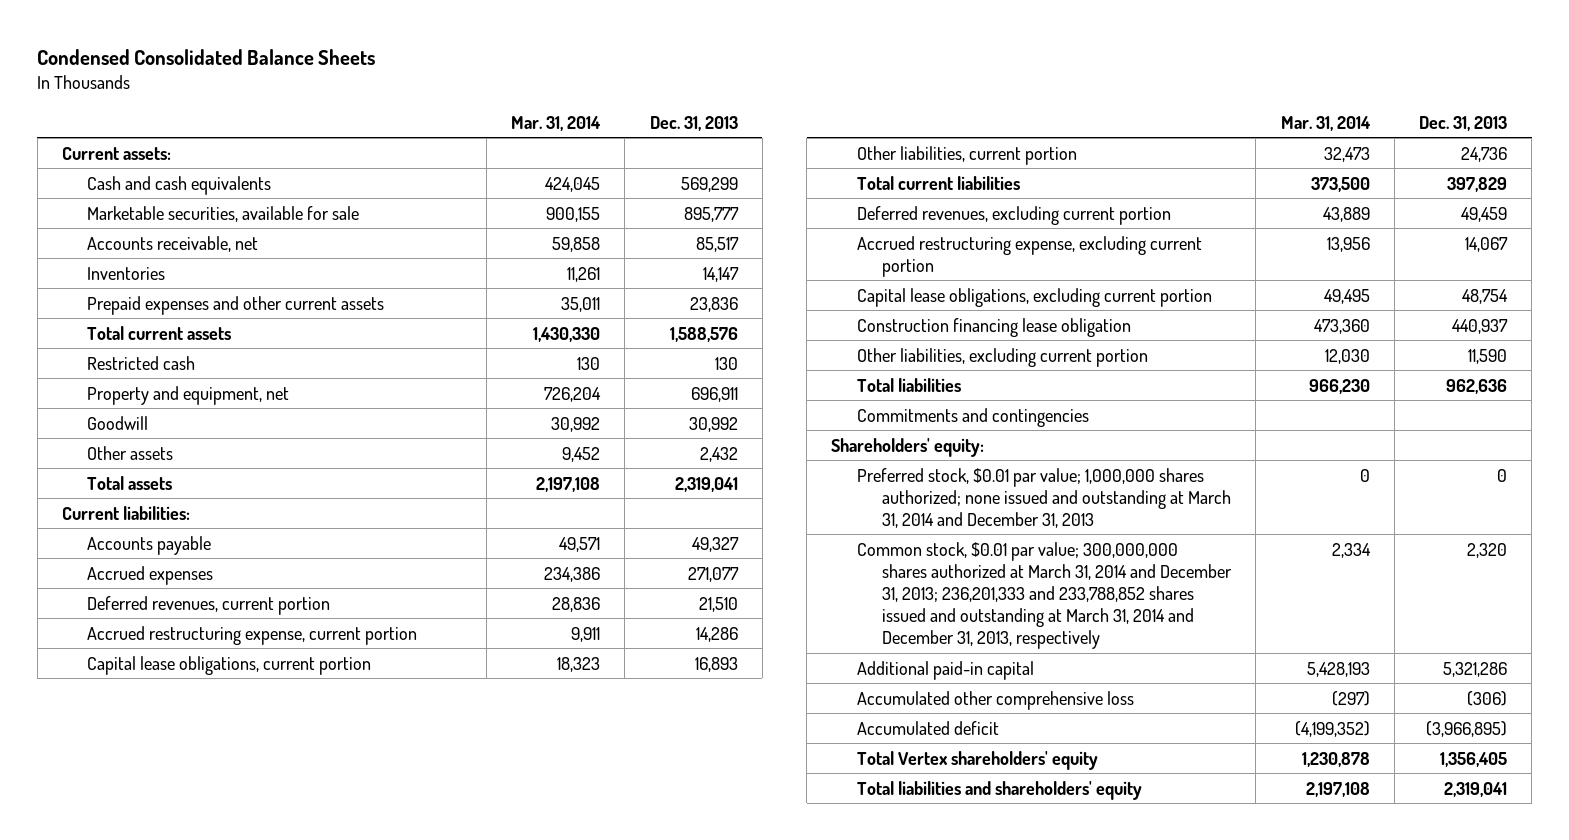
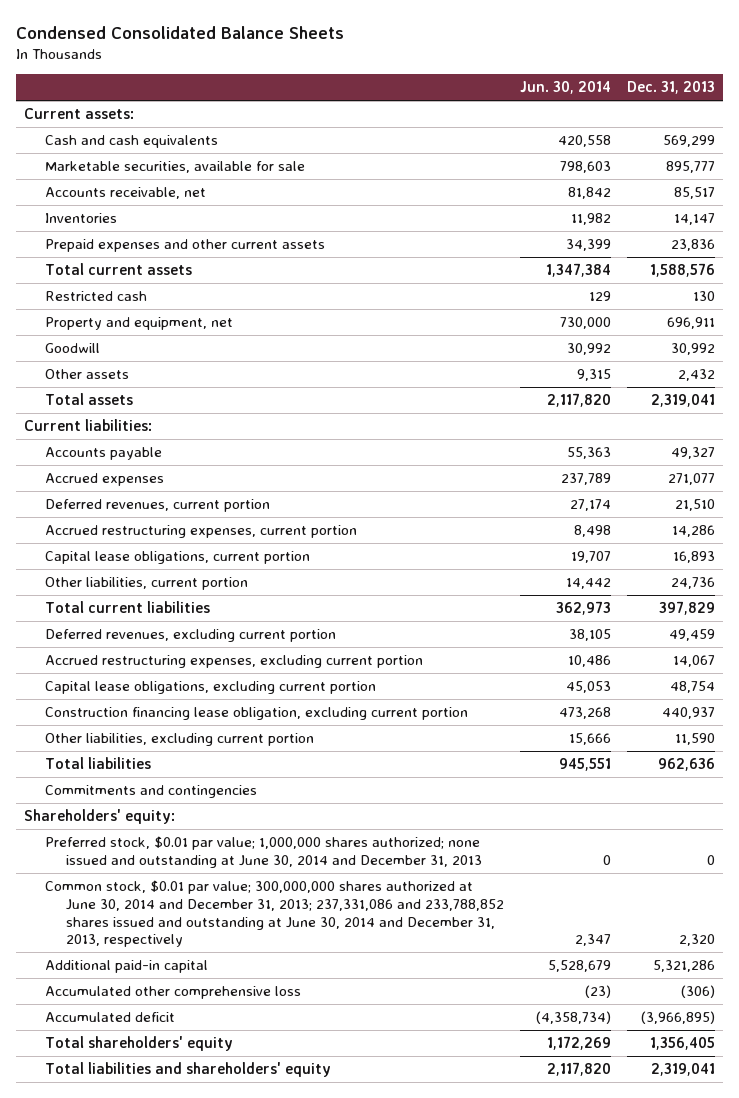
[511,115,602,131] Mar. 31, 2014 -> none
none -> [520,81,612,95] Jun. 30, 2014
[87,625,418,645] Accrued restructuring expense, current portion -> [44,525,357,539] Accrued restructuring expenses, current portion
[856,235,1202,277] Accrued restructuring expense, excluding current portion -> [44,655,423,669] Accrued restructuring expenses, excluding current portion
[856,317,1131,337] Construction financing lease obligation -> [44,707,468,721] Construction financing lease obligation, excluding current portion
[856,467,1232,528] Preferred stock, $0.01 par value; 1,000,000 shares authorized; none issued and outstanding at March 31, 2014 and December 31, 2013 -> [44,836,483,868] Preferred stock, $0.01 par value; 1,000,000 shares authorized; none issued and outstanding at June 30, 2014 and December 31, 2013
[856,541,1233,650] Common stock, $0.01 par value; 300,000,000 shares authorized at March 31, 2014 and December 31, 2013; 236,201,333 and 233,788,852 shares issued and outstanding at March 31, 2014 and December 31, 2013, respectively -> [44,880,505,948] Common stock, $0.01 par value; 300,000,000 shares authorized at June 30, 2014 and December 31, 2013; 237,331,086 and 233,788,852 shares issued and outstanding at June 30, 2014 and December 31, 2013, respectively
[856,750,1098,770] Total Vertex shareholders' equity -> [44,1036,233,1052] Total shareholders' equity

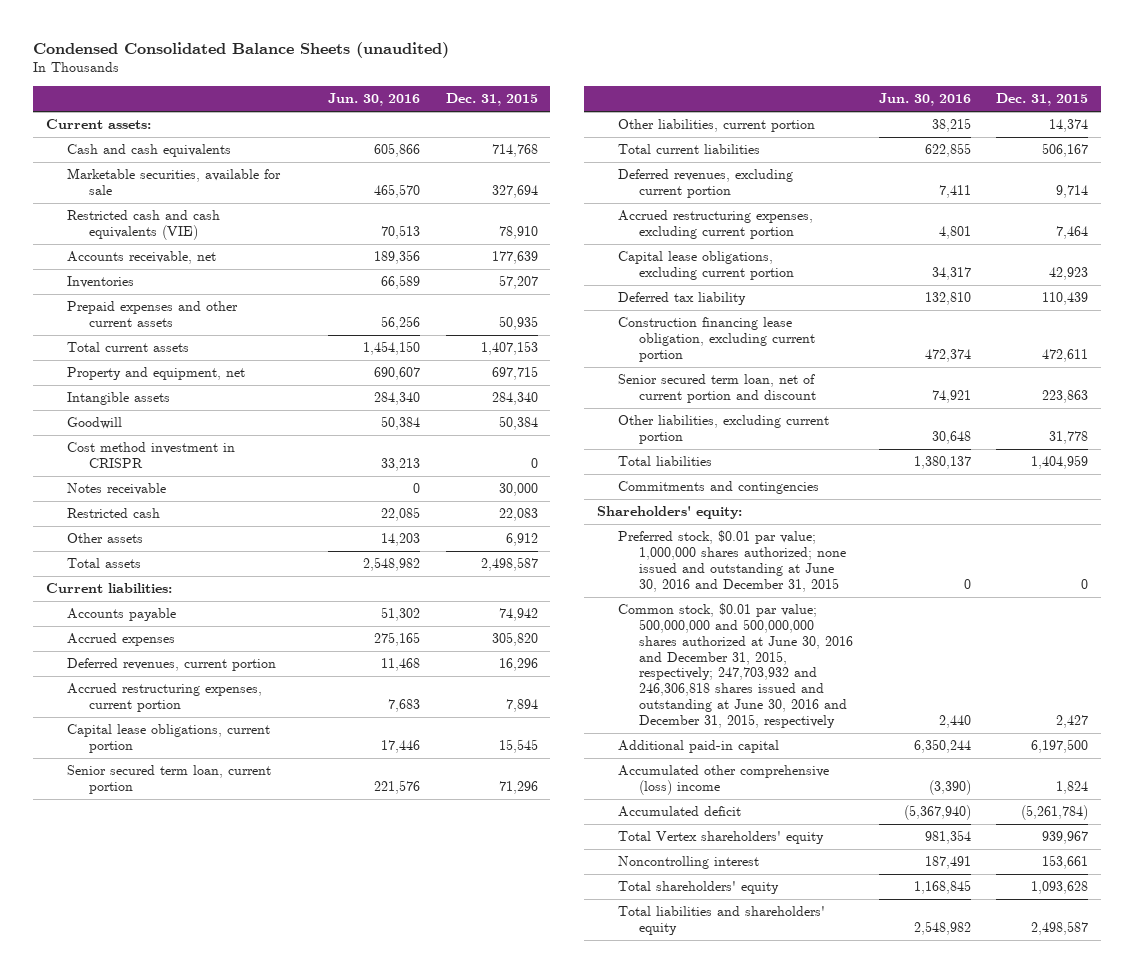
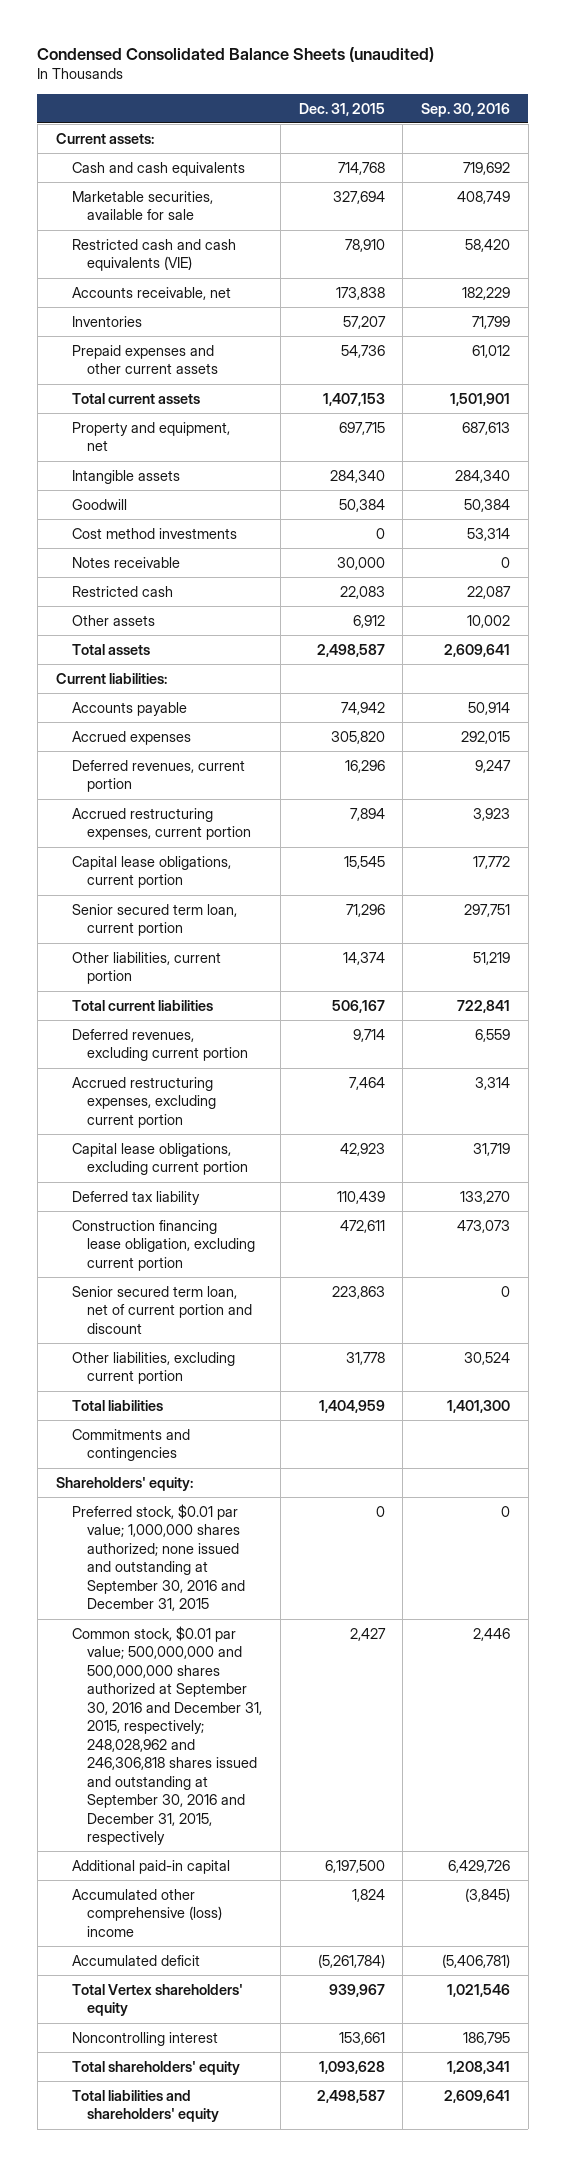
[328,93,421,107] Jun. 30, 2016 -> none
none -> [420,102,510,117] Sep. 30, 2016
[491,251,538,265] 177,639 -> [335,286,385,300] 173,838
[498,316,538,331] 50,935 -> [340,344,385,358] 54,736
[67,442,236,469] Cost method investment in CRISPR -> [71,527,237,539] Cost method investments
[618,530,847,592] Preferred stock, $0.01 par value; 1,000,000 shares authorized; none issued and outstanding at June 30, 2016 and December 31, 2015 -> [71,1503,246,1612] Preferred stock, $0.01 par value; 1,000,000 shares authorized; none issued and outstanding at September 30, 2016 and December 31, 2015
[618,603,854,728] Common stock, $0.01 par value; 500,000,000 and 500,000,000 shares authorized at June 30, 2016 and December 31, 2015, respectively; 247,703,932 and 246,306,818 shares issued and outstanding at June 30, 2016 and December 31, 2015, respectively -> [71,1625,263,1846] Common stock, $0.01 par value; 500,000,000 and 500,000,000 shares authorized at September 30, 2016 and December 31, 2015, respectively; 248,028,962 and 246,306,818 shares issued and outstanding at September 30, 2016 and December 31, 2015, respectively

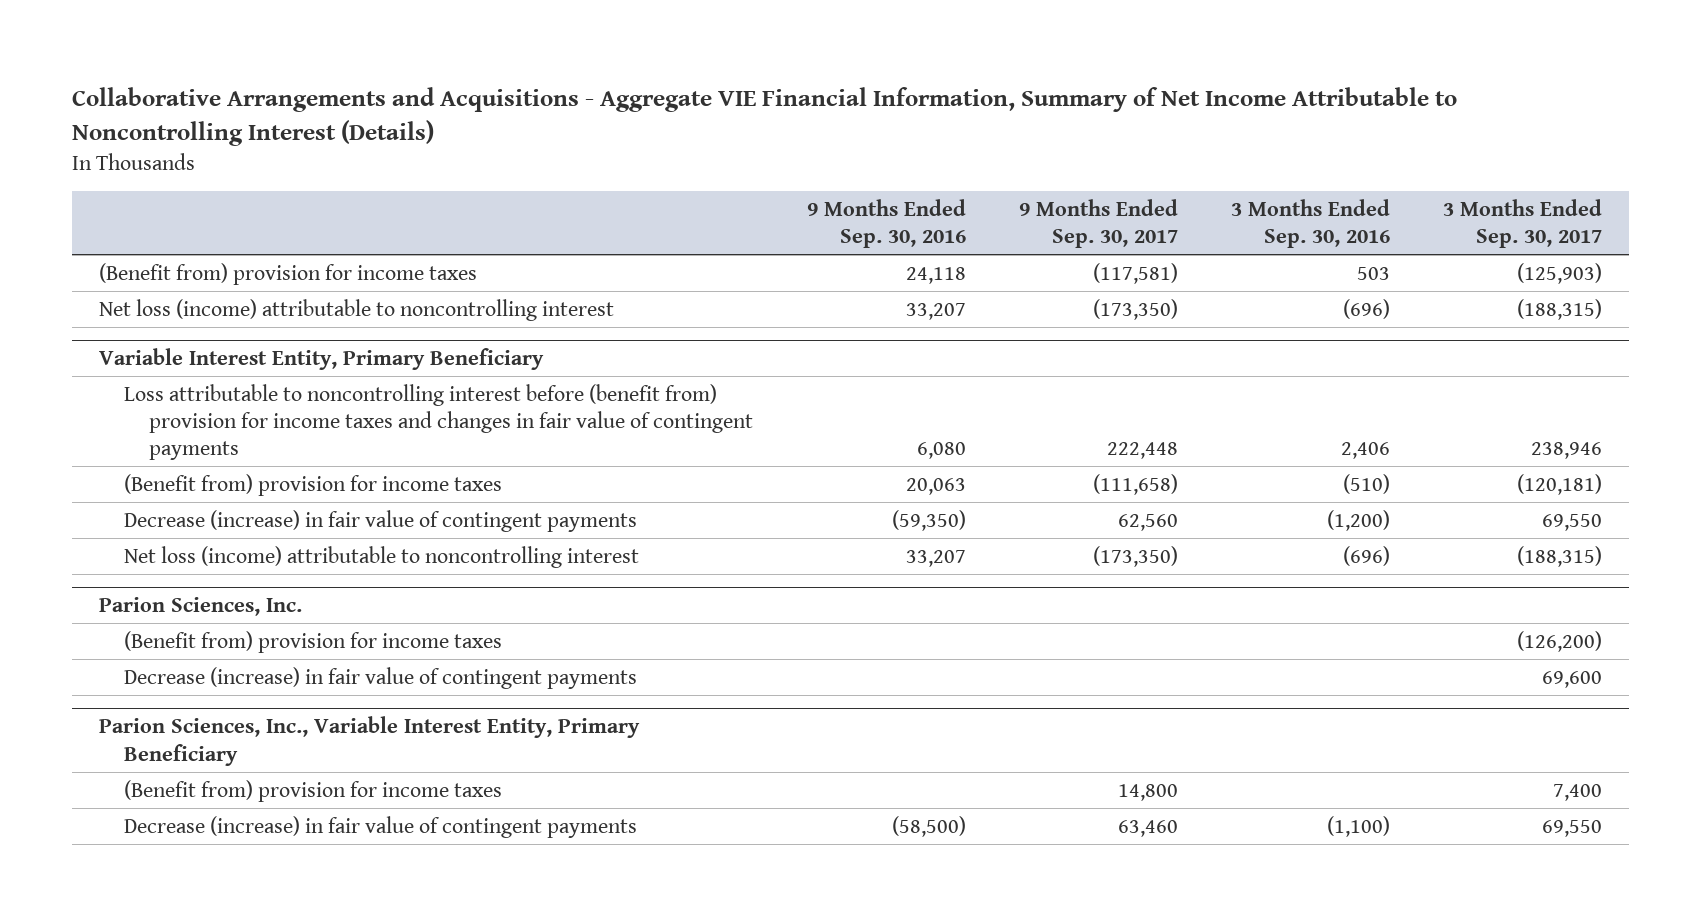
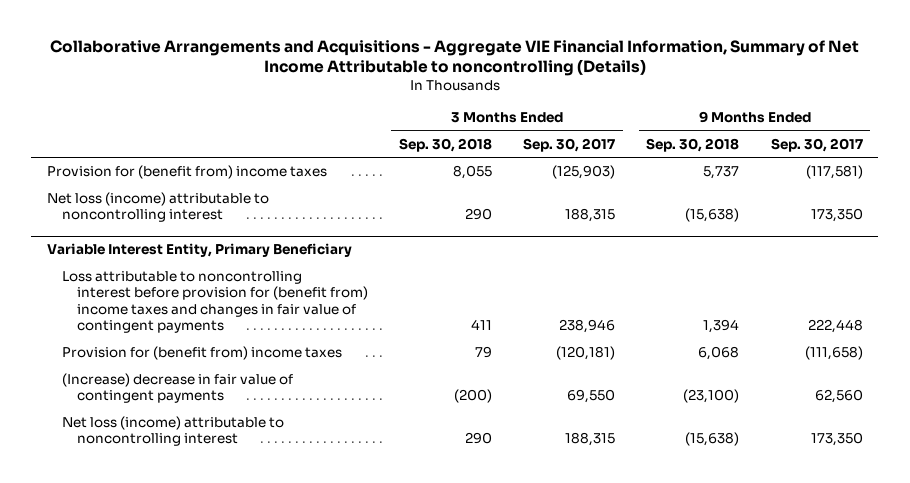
[72,87,1458,147] Collaborative Arrangements and Acquisitions - Aggregate VIE Financial Information, Summary of Net Income Attributable to Noncontrolling Interest (Details) -> [49,39,859,77] Collaborative Arrangements and Acquisitions - Aggregate VIE Financial Information, Summary of Net Income Attributable to noncontrolling (Details)
[806,199,966,249] 9 Months Ended Sep. 30, 2016 -> none
[1231,199,1391,249] 3 Months Ended Sep. 30, 2016 -> none
none -> [398,137,492,152] Sep. 30, 2018
none -> [646,137,740,152] Sep. 30, 2018
[98,262,477,285] (Benefit from) provision for income taxes -> [46,165,327,180] Provision for (benefit from) income taxes
[1092,298,1178,320] (173,350) -> [810,208,863,223] 173,350
[1517,298,1603,320] (188,315) -> [565,208,616,223] 188,315
[98,597,302,617] Parion Sciences, Inc. -> none
[124,630,503,653] (Benefit from) provision for income taxes -> none
[124,666,638,689] Decrease (increase) in fair value of contingent payments -> none
[98,716,640,766] Parion Sciences, Inc., Variable Interest Entity, Primary Beneficiary -> none
[124,779,503,802] (Benefit from) provision for income taxes -> none
[124,815,638,838] Decrease (increase) in fair value of contingent payments -> none
[124,383,754,461] Loss attributable to noncontrolling interest before (benefit from) provision for income taxes and changes in fair value of contingent payments -> [61,271,368,334] Loss attributable to noncontrolling interest before provision for (benefit from) income taxes and changes in fair value of contingent payments
[124,473,503,496] (Benefit from) provision for income taxes -> [61,346,342,361] Provision for (benefit from) income taxes
[124,509,638,532] Decrease (increase) in fair value of contingent payments -> [61,373,293,404] (Increase) decrease in fair value of contingent payments
[1092,545,1178,567] (173,350) -> [810,432,863,447] 173,350
[1517,545,1603,567] (188,315) -> [565,432,616,447] 188,315

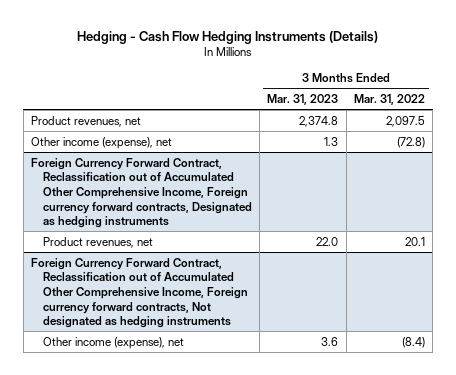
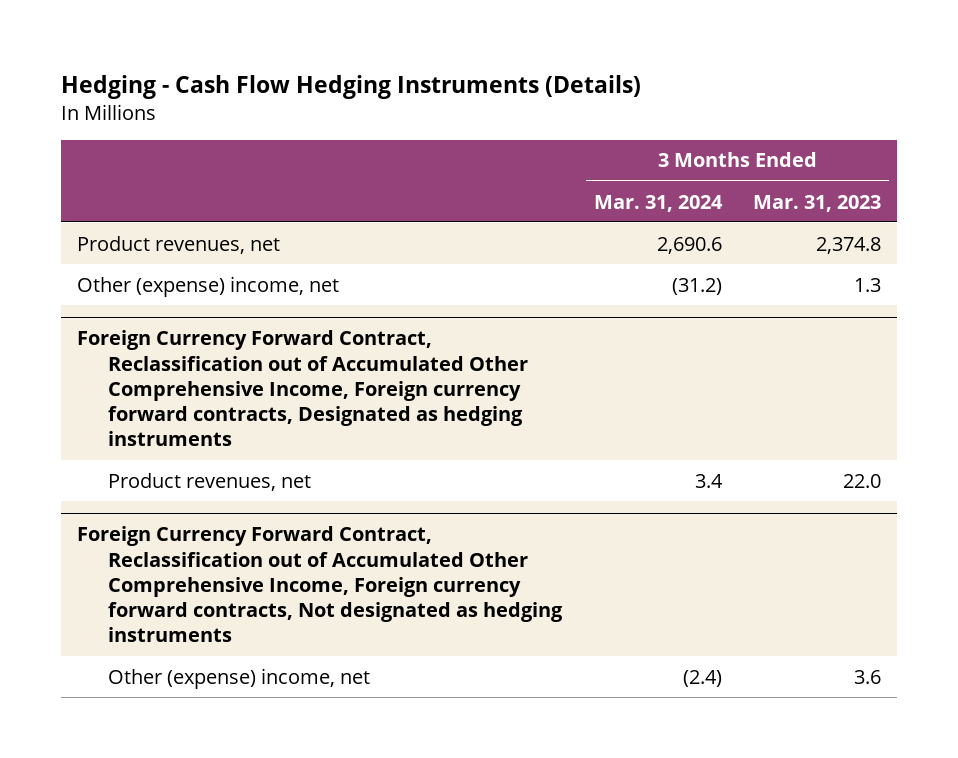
[354,94,426,106] Mar. 31, 2022 -> none
none -> [593,194,723,212] Mar. 31, 2024
[31,136,173,149] Other income (expense), net -> [77,275,340,297] Other (expense) income, net
[42,336,184,349] Other income (expense), net -> [108,667,371,689] Other (expense) income, net

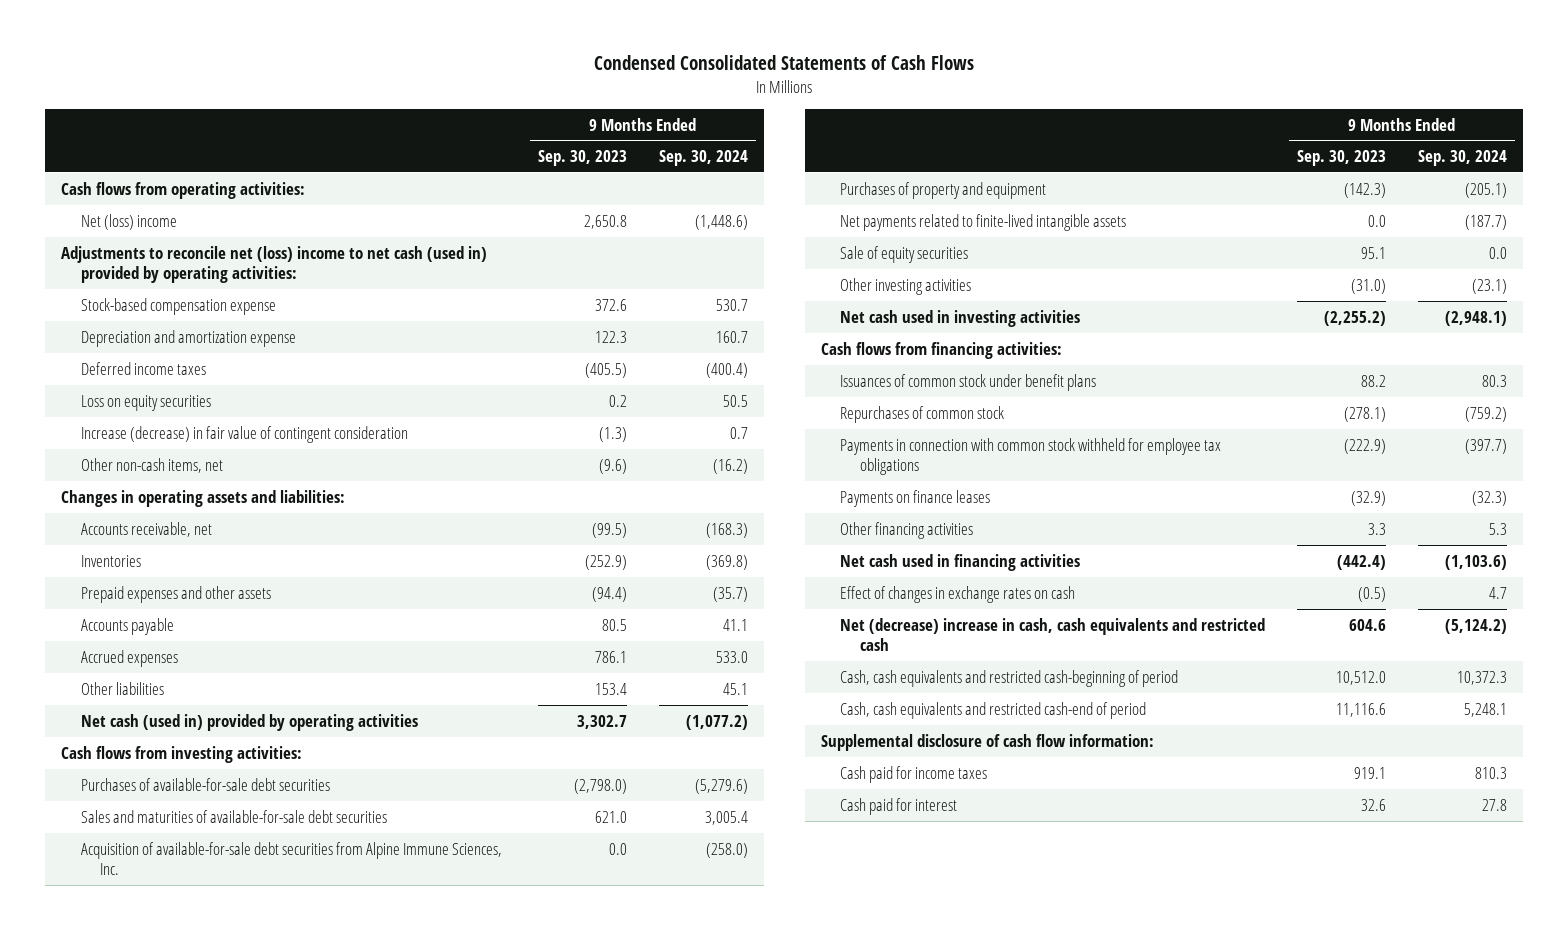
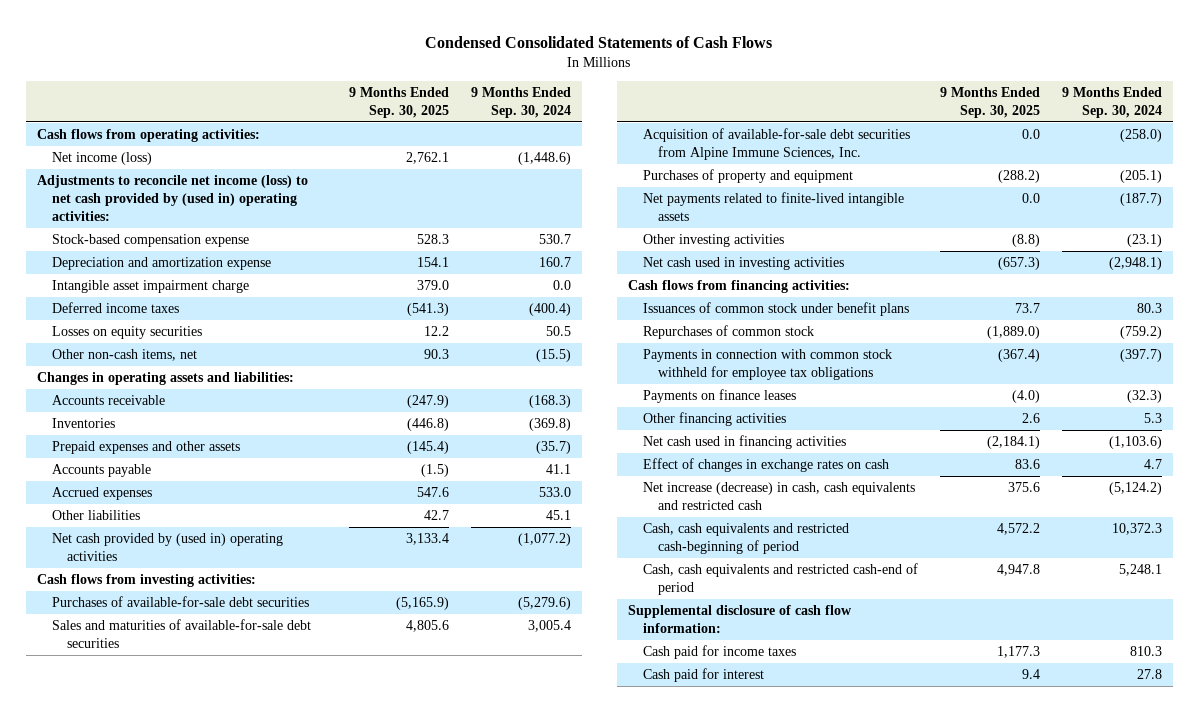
[537,150,627,167] Sep. 30, 2023 -> none
none -> [348,87,449,118] 9 Months Ended Sep. 30, 2025
[80,213,177,230] Net (loss) income -> [51,152,152,166] Net income (loss)
[61,245,488,283] Adjustments to reconcile net (loss) income to net cash (used in) provided by operating activities: -> [36,175,308,221] Adjustments to reconcile net income (loss) to net cash provided by (used in) operating activities:
none -> [51,280,249,294] Intangible asset impairment charge
[80,425,408,443] Increase (decrease) in fair value of contingent consideration -> none
[80,394,211,411] Loss on equity securities -> [51,326,202,340] Losses on equity securities
[712,458,748,474] (16.2) -> [535,349,571,363] (15.5)
[80,521,212,537] Accounts receivable, net -> [51,395,165,406] Accounts receivable
[80,713,418,731] Net cash (used in) provided by operating activities -> [51,533,283,561] Net cash provided by (used in) operating activities
[840,245,969,263] Sale of equity securities -> none
[840,617,1266,651] Net (decrease) increase in cash, cash equivalents and restricted cash -> [642,482,915,510] Net increase (decrease) in cash, cash equivalents and restricted cash

